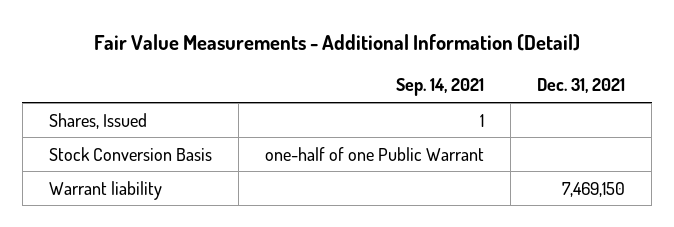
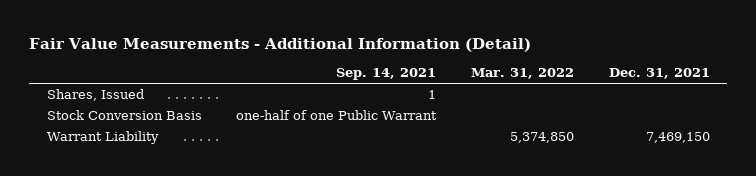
none -> [470,68,574,80] Mar. 31, 2022
[48,180,162,200] Warrant liability -> [46,131,159,145] Warrant Liability

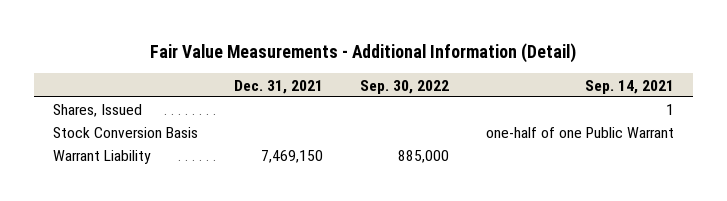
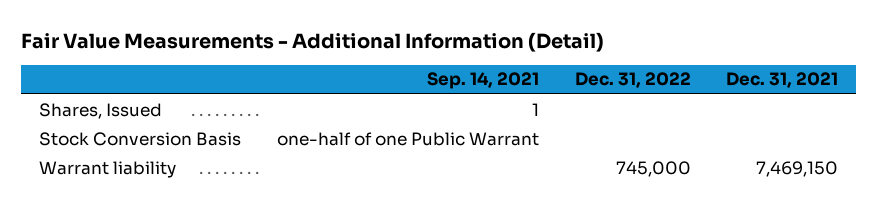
[360,79,450,94] Sep. 30, 2022 -> none
none -> [574,72,691,89] Dec. 31, 2022
[52,150,151,165] Warrant Liability -> [39,160,177,178] Warrant liability

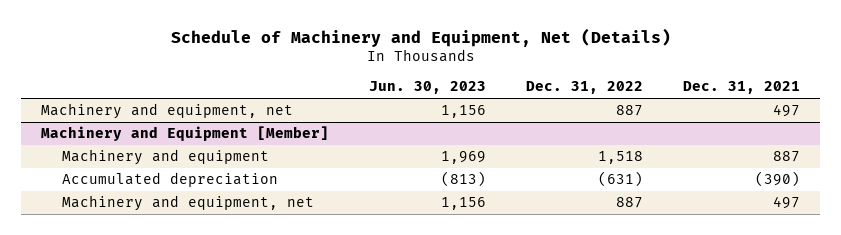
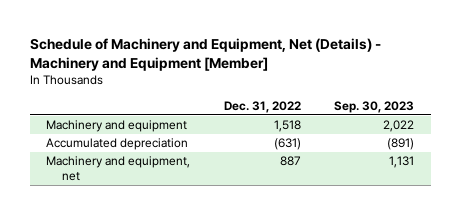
[170,27,671,47] Schedule of Machinery and Equipment, Net (Details) -> [29,37,381,71] Schedule of Machinery and Equipment, Net (Details) - Machinery and Equipment [Member]
[369,81,487,95] Jun. 30, 2023 -> none
[683,81,801,95] Dec. 31, 2021 -> none
none -> [334,100,415,113] Sep. 30, 2023
[41,103,294,120] Machinery and equipment, net -> none
[41,126,330,142] Machinery and Equipment [Member] -> none

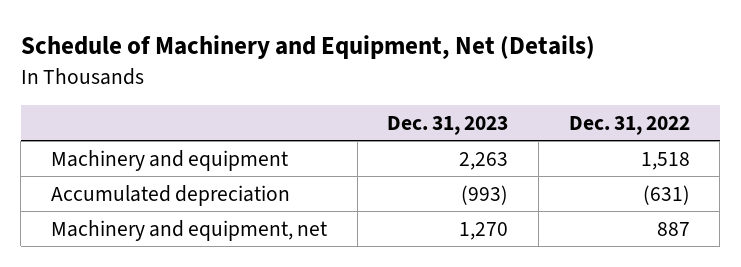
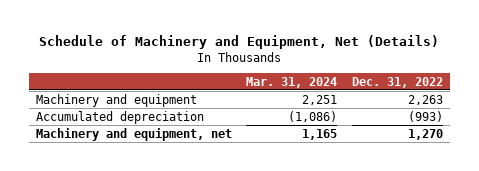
[387,115,509,135] Dec. 31, 2023 -> none
none -> [246,76,338,88] Mar. 31, 2024
[640,151,690,170] 1,518 -> [407,94,443,105] 2,263
[642,184,690,205] (631) -> [407,110,443,122] (993)
[656,221,690,236] 887 -> [407,128,443,140] 1,270

